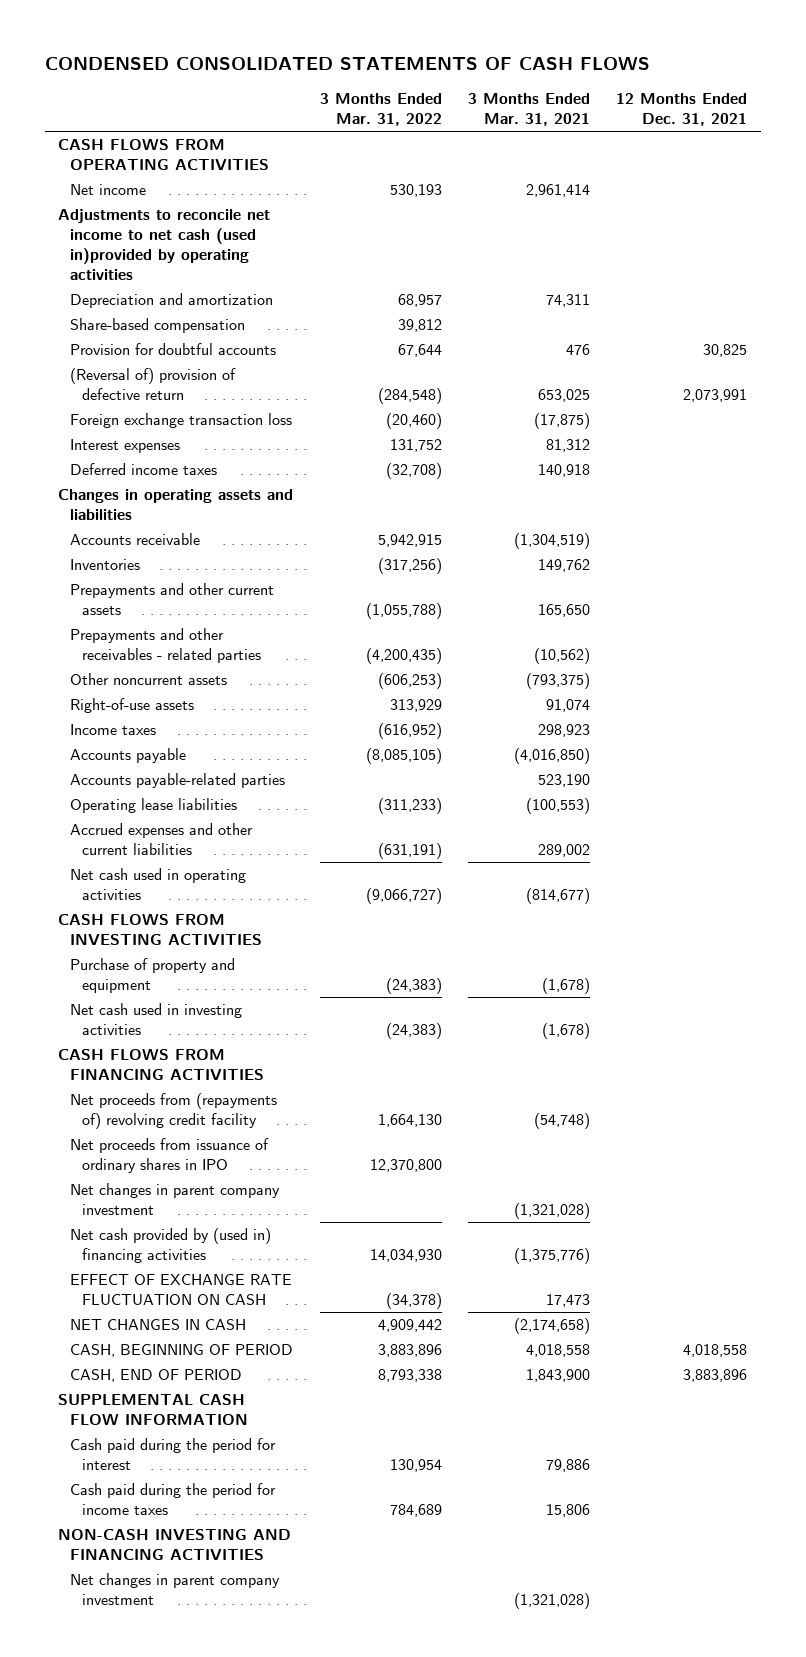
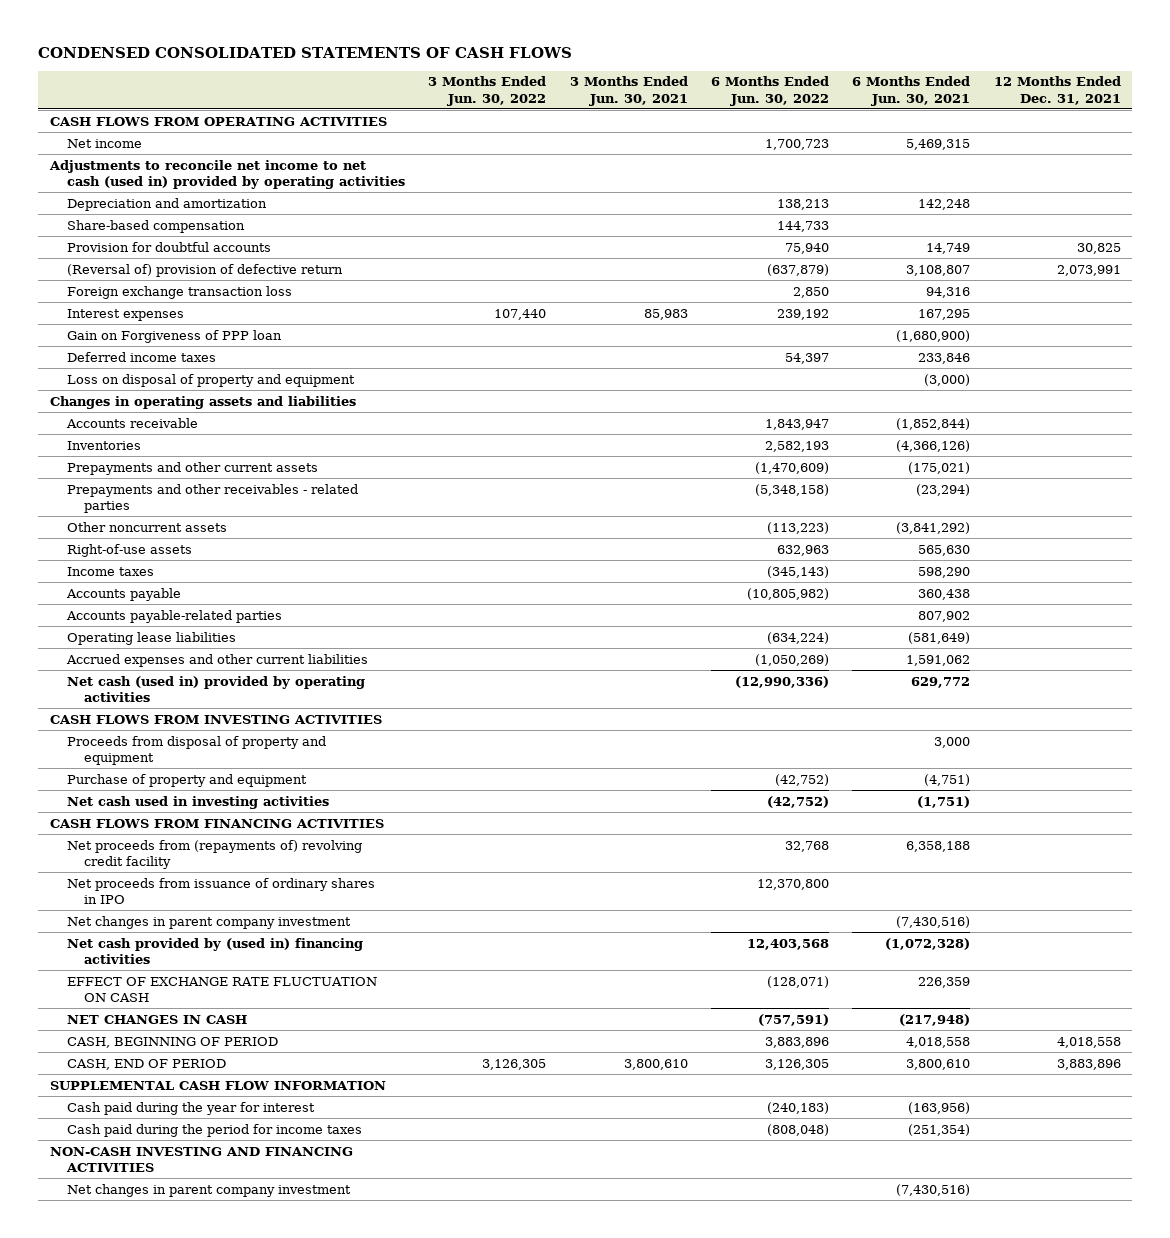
[319,93,442,127] 3 Months Ended Mar. 31, 2022 -> none
[468,93,591,127] 3 Months Ended Mar. 31, 2021 -> none
none -> [428,76,547,106] 3 Months Ended Jun. 30, 2022
none -> [569,76,688,106] 3 Months Ended Jun. 30, 2021
none -> [710,76,829,106] 6 Months Ended Jun. 30, 2022
none -> [852,76,971,106] 6 Months Ended Jun. 30, 2021
[58,209,271,280] Adjustments to reconcile net income to net cash (used in)provided by operating activities -> [48,159,405,189] Adjustments to reconcile net income to net cash (used in) provided by operating activities
none -> [66,329,282,343] Gain on Forgiveness of PPP loan
none -> [66,373,355,387] Loss on disposal of property and equipment
[70,868,247,901] Net cash used in operating activities -> [66,675,365,702] Net cash (used in) provided by operating activities
none -> [66,735,326,765] Proceeds from disposal of property and equipment
[70,1438,277,1471] Cash paid during the period for interest -> [66,1101,315,1115] Cash paid during the year for interest

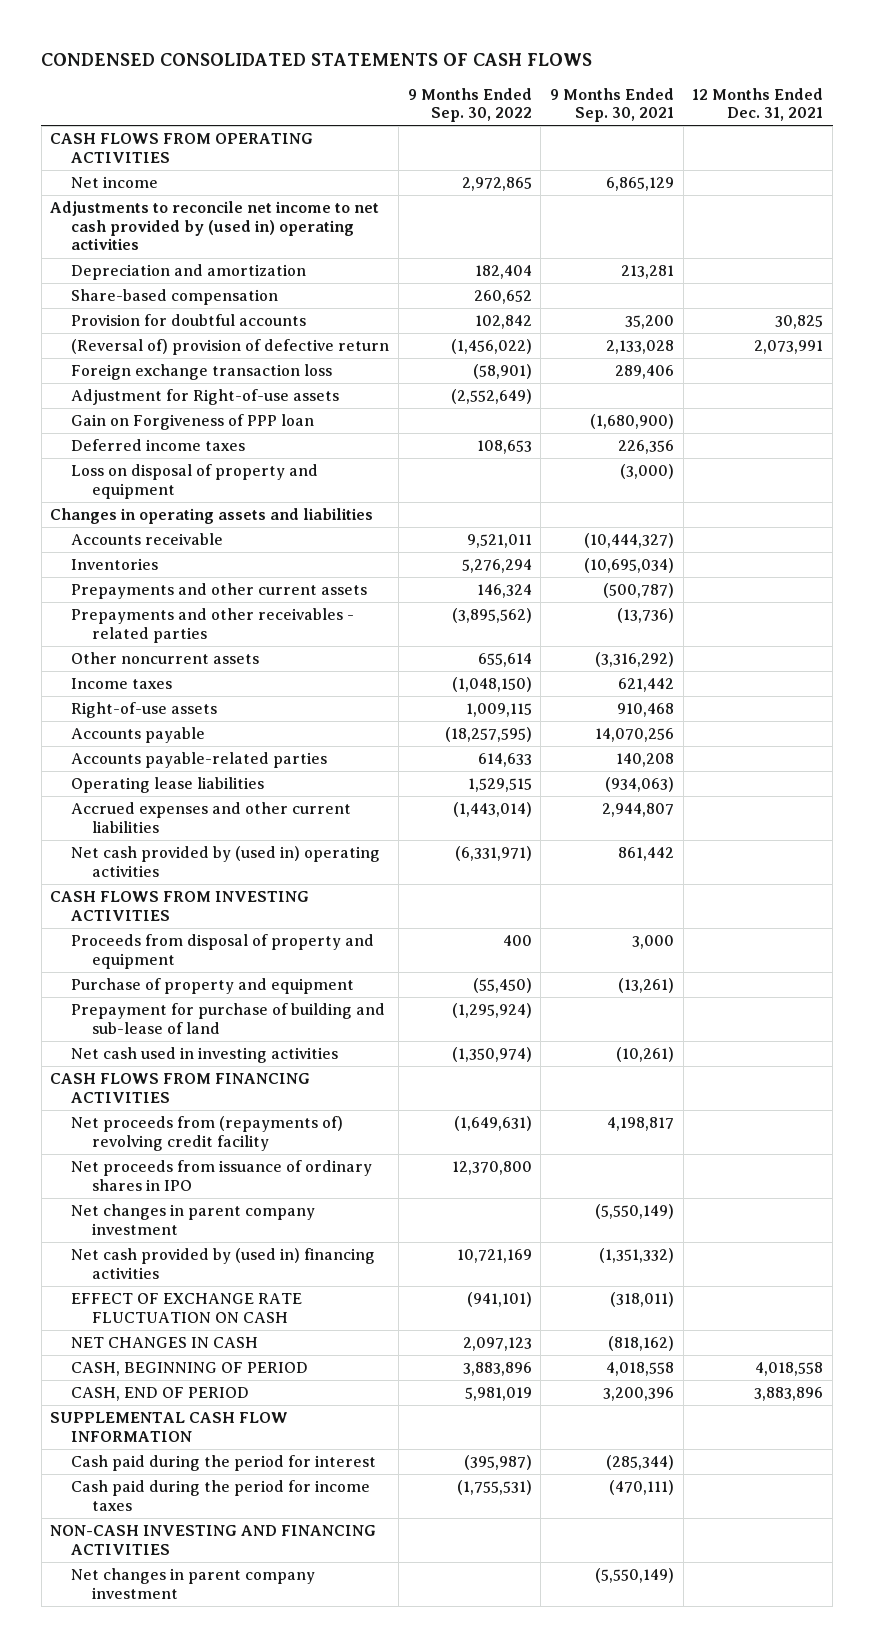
[428,76,547,106] 3 Months Ended Jun. 30, 2022 -> none
[569,76,688,106] 3 Months Ended Jun. 30, 2021 -> none
[710,76,829,106] 6 Months Ended Jun. 30, 2022 -> none
[852,76,971,106] 6 Months Ended Jun. 30, 2021 -> none
none -> [407,87,532,123] 9 Months Ended Sep. 30, 2022
none -> [550,87,675,123] 9 Months Ended Sep. 30, 2021
[48,159,405,189] Adjustments to reconcile net income to net cash (used in) provided by operating activities -> [50,201,380,251] Adjustments to reconcile net income to net cash provided by (used in) operating activities
[66,308,184,321] Interest expenses -> none
none -> [71,389,340,406] Adjustment for Right-of-use assets
[66,543,192,557] Right-of-use assets -> [71,702,218,719] Right-of-use assets
[66,675,365,702] Net cash (used in) provided by operating activities -> [71,846,381,877] Net cash provided by (used in) operating activities
none -> [71,1003,386,1034] Prepayment for purchase of building and sub-lease of land
[66,1101,315,1115] Cash paid during the year for interest -> [71,1455,377,1472] Cash paid during the period for interest

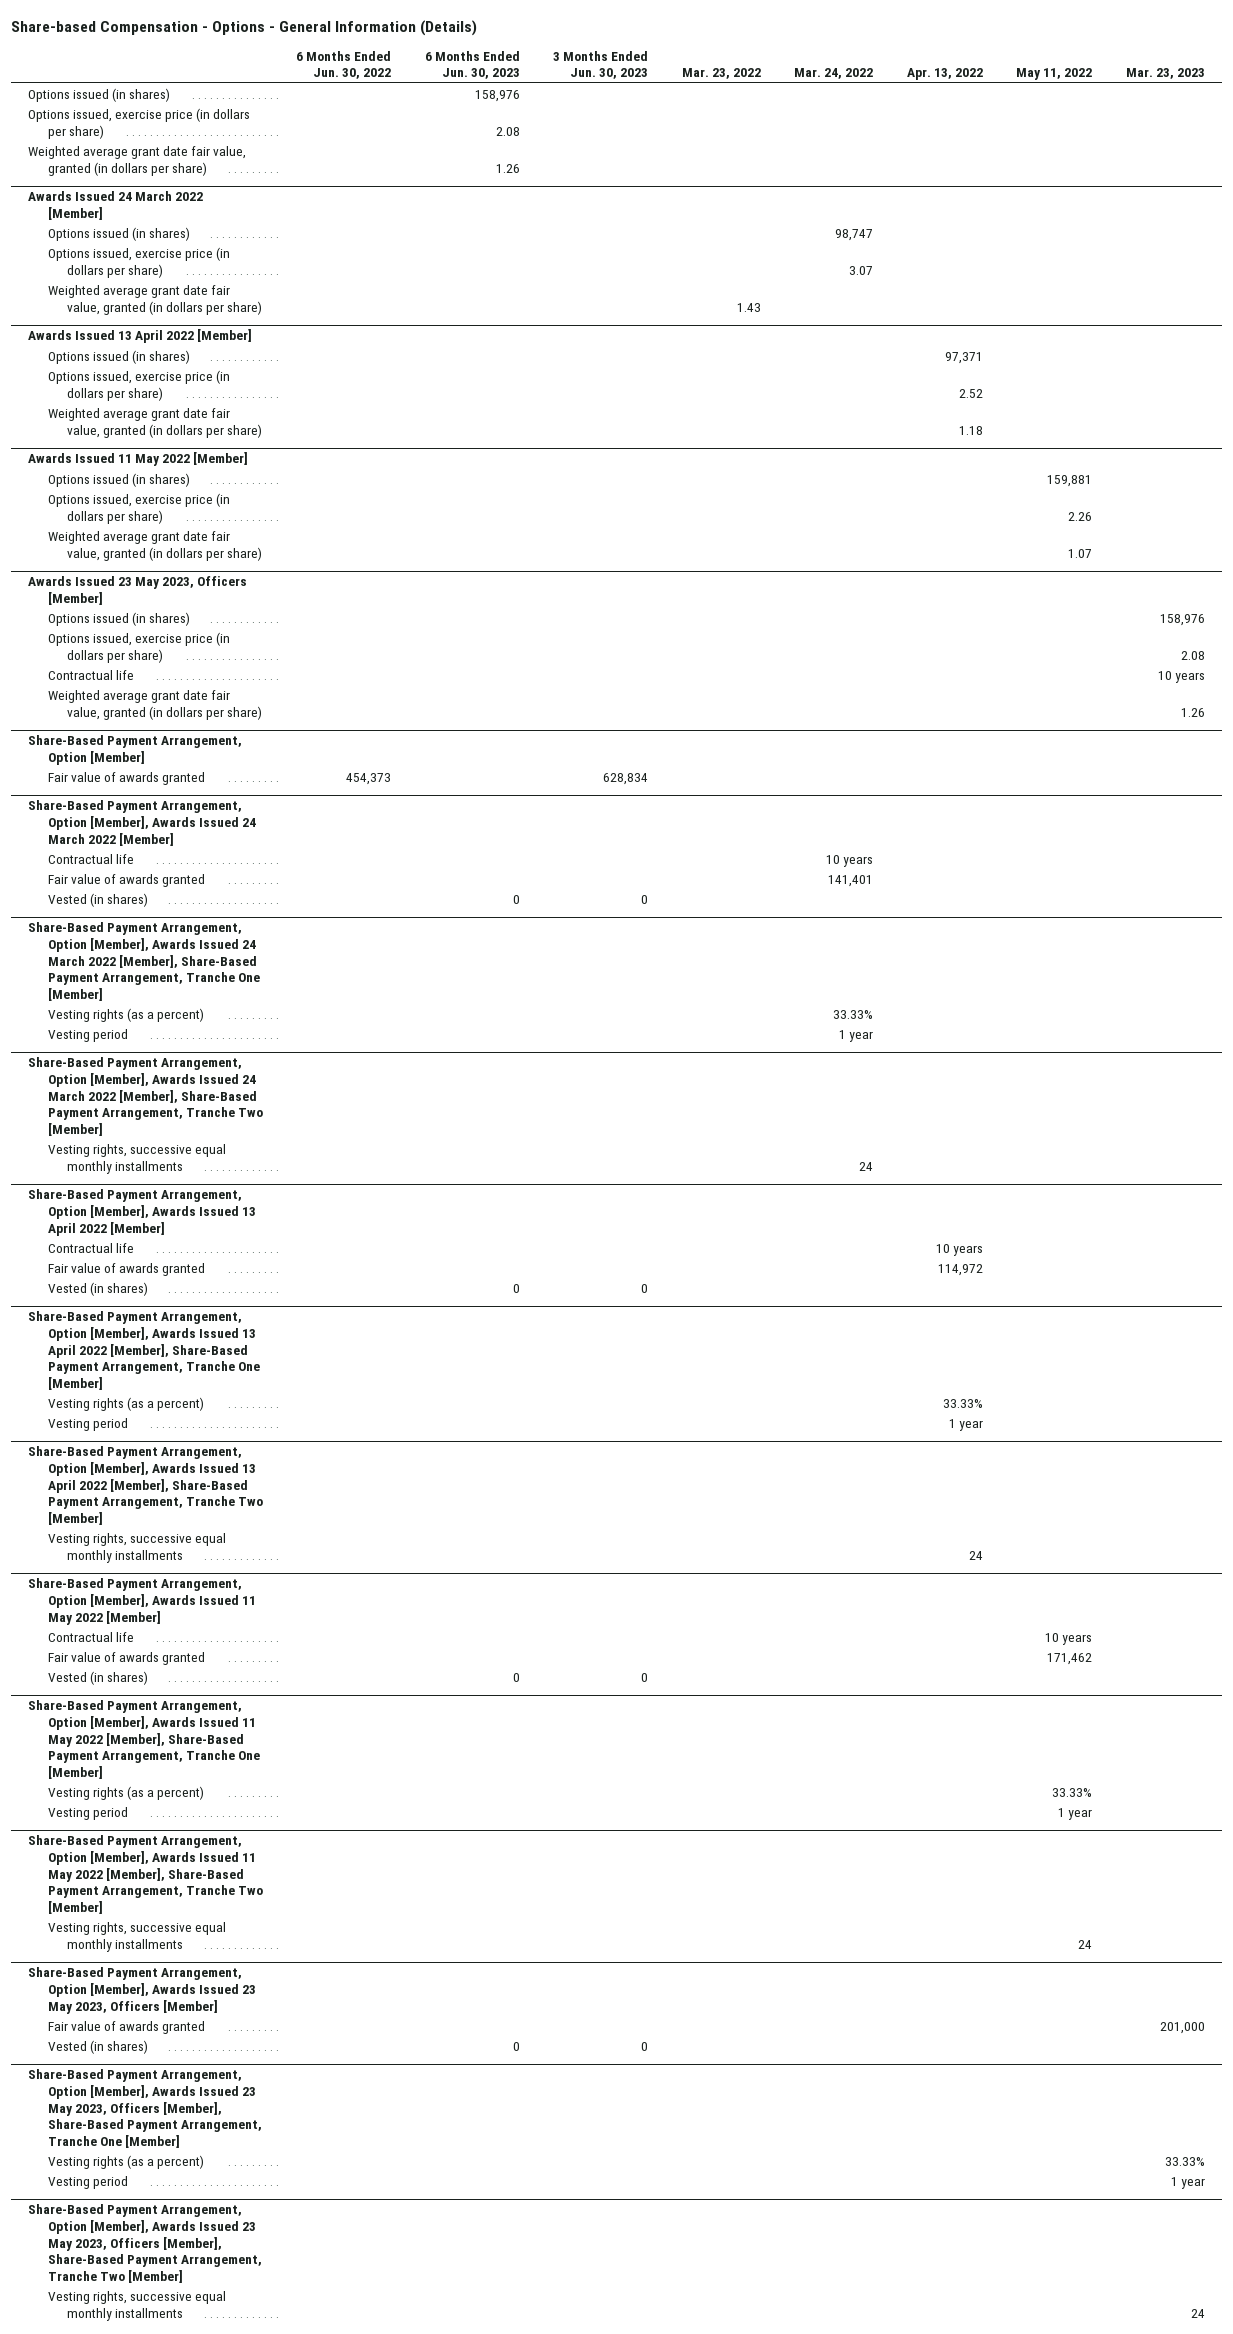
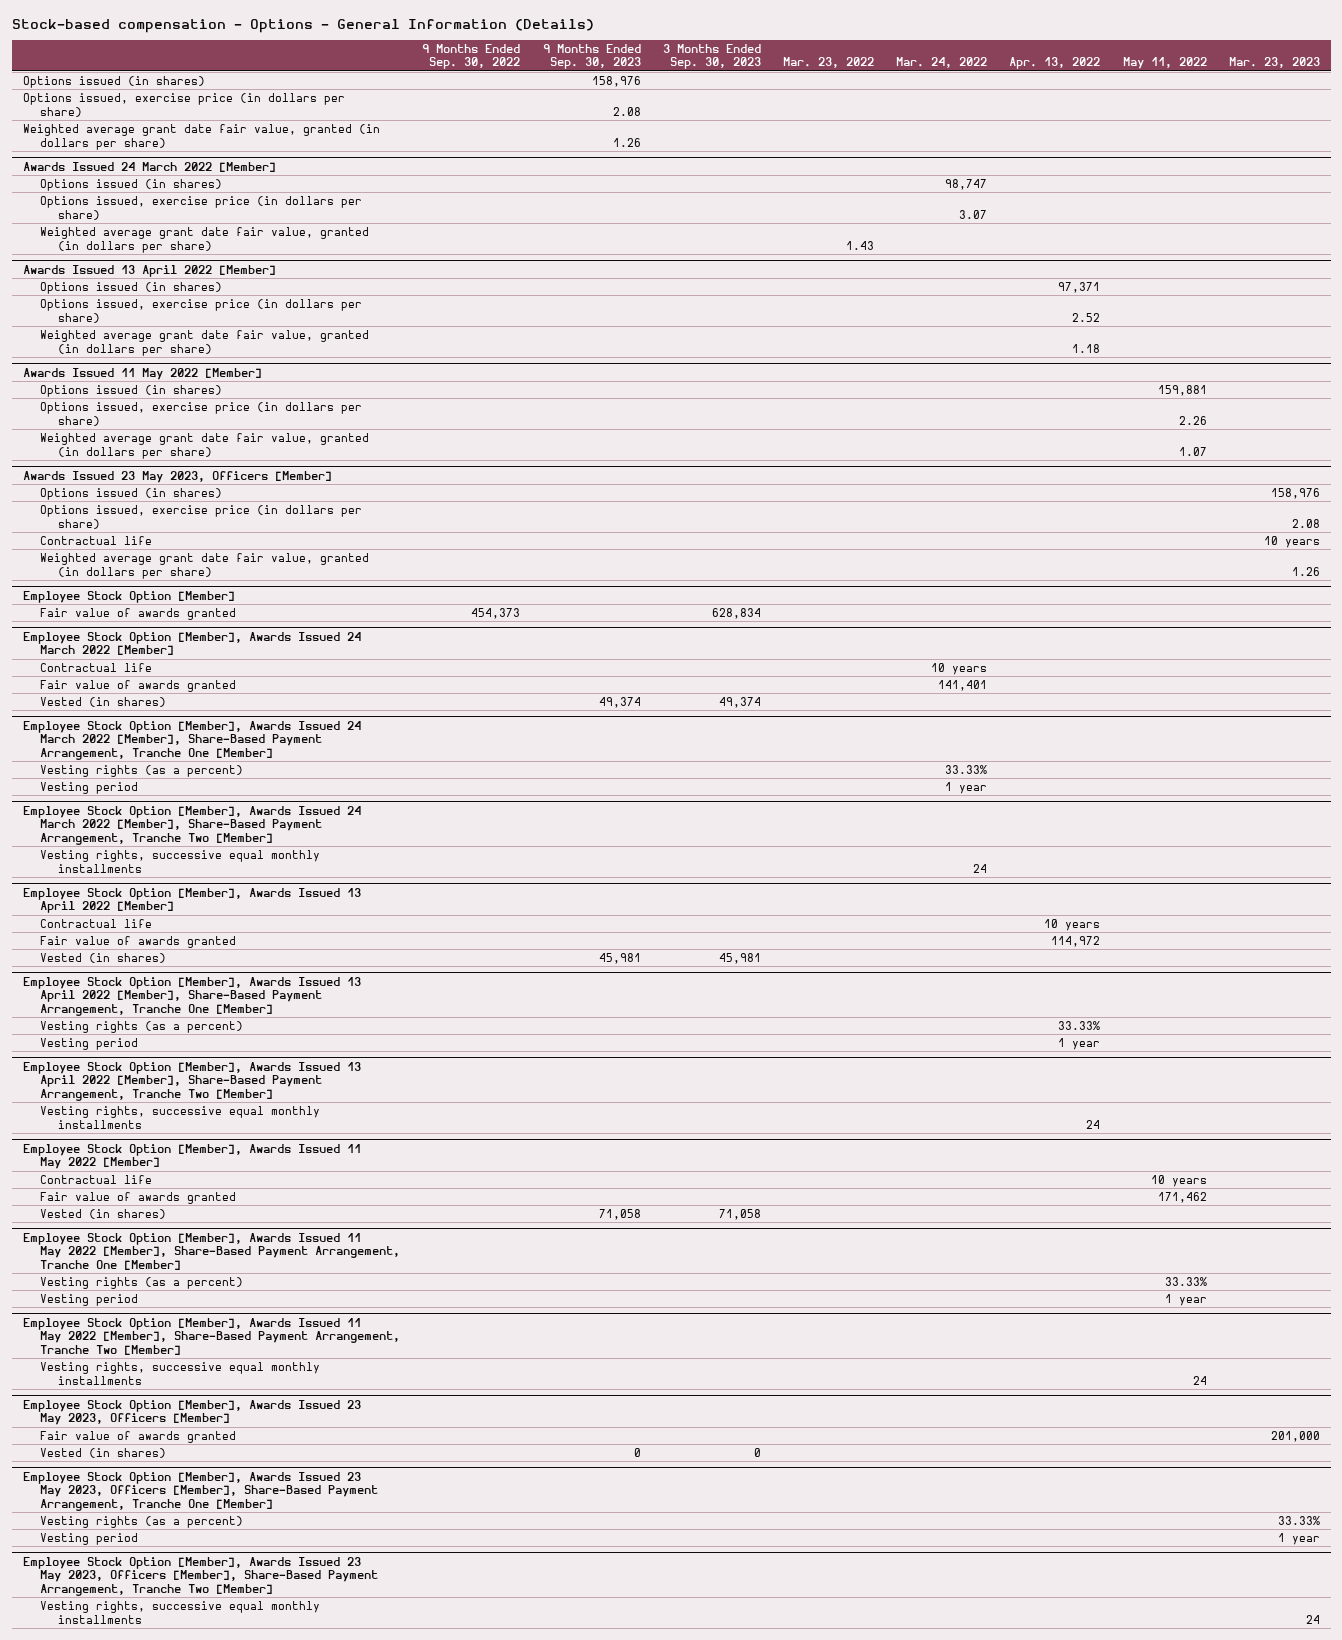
[11,20,478,37] Share-based Compensation - Options - General Information (Details) -> [11,18,594,33] Stock-based compensation - Options - General Information (Details)
[296,50,392,80] 6 Months Ended Jun. 30, 2022 -> none
[424,50,520,80] 6 Months Ended Jun. 30, 2023 -> none
[553,50,649,80] 3 Months Ended Jun. 30, 2023 -> none
none -> [422,43,521,70] 9 Months Ended Sep. 30, 2022
none -> [542,43,641,70] 9 Months Ended Sep. 30, 2023
none -> [662,43,761,70] 3 Months Ended Sep. 30, 2023
[27,735,242,765] Share-Based Payment Arrangement, Option [Member] -> [22,590,235,603] Employee Stock Option [Member]
[27,800,256,846] Share-Based Payment Arrangement, Option [Member], Awards Issued 24 March 2022 [Member] -> [22,631,361,656] Employee Stock Option [Member], Awards Issued 24 March 2022 [Member]
[27,922,260,1001] Share-Based Payment Arrangement, Option [Member], Awards Issued 24 March 2022 [Member], Share-Based Payment Arrangement, Tranche One [Member] -> [22,720,361,760] Employee Stock Option [Member], Awards Issued 24 March 2022 [Member], Share-Based Payment Arrangement, Tranche One [Member]
[27,1057,263,1136] Share-Based Payment Arrangement, Option [Member], Awards Issued 24 March 2022 [Member], Share-Based Payment Arrangement, Tranche Two [Member] -> [22,805,361,845] Employee Stock Option [Member], Awards Issued 24 March 2022 [Member], Share-Based Payment Arrangement, Tranche Two [Member]
[27,1189,256,1236] Share-Based Payment Arrangement, Option [Member], Awards Issued 13 April 2022 [Member] -> [22,887,361,914] Employee Stock Option [Member], Awards Issued 13 April 2022 [Member]
[27,1311,260,1390] Share-Based Payment Arrangement, Option [Member], Awards Issued 13 April 2022 [Member], Share-Based Payment Arrangement, Tranche One [Member] -> [22,976,361,1016] Employee Stock Option [Member], Awards Issued 13 April 2022 [Member], Share-Based Payment Arrangement, Tranche One [Member]
[27,1446,263,1525] Share-Based Payment Arrangement, Option [Member], Awards Issued 13 April 2022 [Member], Share-Based Payment Arrangement, Tranche Two [Member] -> [22,1061,361,1101] Employee Stock Option [Member], Awards Issued 13 April 2022 [Member], Share-Based Payment Arrangement, Tranche Two [Member]
[27,1578,256,1625] Share-Based Payment Arrangement, Option [Member], Awards Issued 11 May 2022 [Member] -> [22,1143,361,1170] Employee Stock Option [Member], Awards Issued 11 May 2022 [Member]
[27,1700,260,1779] Share-Based Payment Arrangement, Option [Member], Awards Issued 11 May 2022 [Member], Share-Based Payment Arrangement, Tranche One [Member] -> [22,1232,401,1270] Employee Stock Option [Member], Awards Issued 11 May 2022 [Member], Share-Based Payment Arrangement, Tranche One [Member]
[27,1835,263,1914] Share-Based Payment Arrangement, Option [Member], Awards Issued 11 May 2022 [Member], Share-Based Payment Arrangement, Tranche Two [Member] -> [22,1317,401,1355] Employee Stock Option [Member], Awards Issued 11 May 2022 [Member], Share-Based Payment Arrangement, Tranche Two [Member]
[27,1967,256,2014] Share-Based Payment Arrangement, Option [Member], Awards Issued 23 May 2023, Officers [Member] -> [22,1399,361,1426] Employee Stock Option [Member], Awards Issued 23 May 2023, Officers [Member]
[27,2069,262,2148] Share-Based Payment Arrangement, Option [Member], Awards Issued 23 May 2023, Officers [Member], Share-Based Payment Arrangement, Tranche One [Member] -> [22,1471,379,1511] Employee Stock Option [Member], Awards Issued 23 May 2023, Officers [Member], Share-Based Payment Arrangement, Tranche One [Member]
[27,2204,262,2283] Share-Based Payment Arrangement, Option [Member], Awards Issued 23 May 2023, Officers [Member], Share-Based Payment Arrangement, Tranche Two [Member] -> [22,1556,379,1596] Employee Stock Option [Member], Awards Issued 23 May 2023, Officers [Member], Share-Based Payment Arrangement, Tranche Two [Member]

